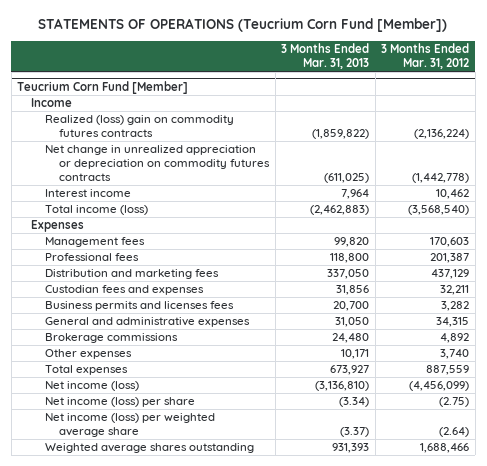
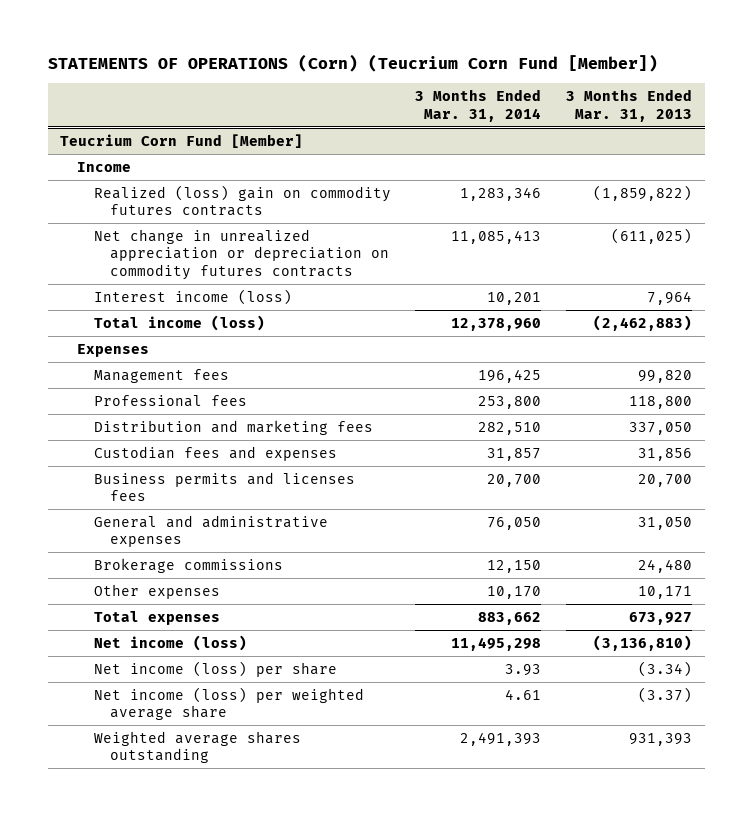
[38,18,448,33] STATEMENTS OF OPERATIONS (Teucrium Corn Fund [Member]) -> [47,54,658,73] STATEMENTS OF OPERATIONS (Corn) (Teucrium Corn Fund [Member])
[381,43,470,70] 3 Months Ended Mar. 31, 2012 -> none
none -> [415,88,542,122] 3 Months Ended Mar. 31, 2014
[45,189,132,198] Interest income -> [93,288,292,305] Interest income (loss)

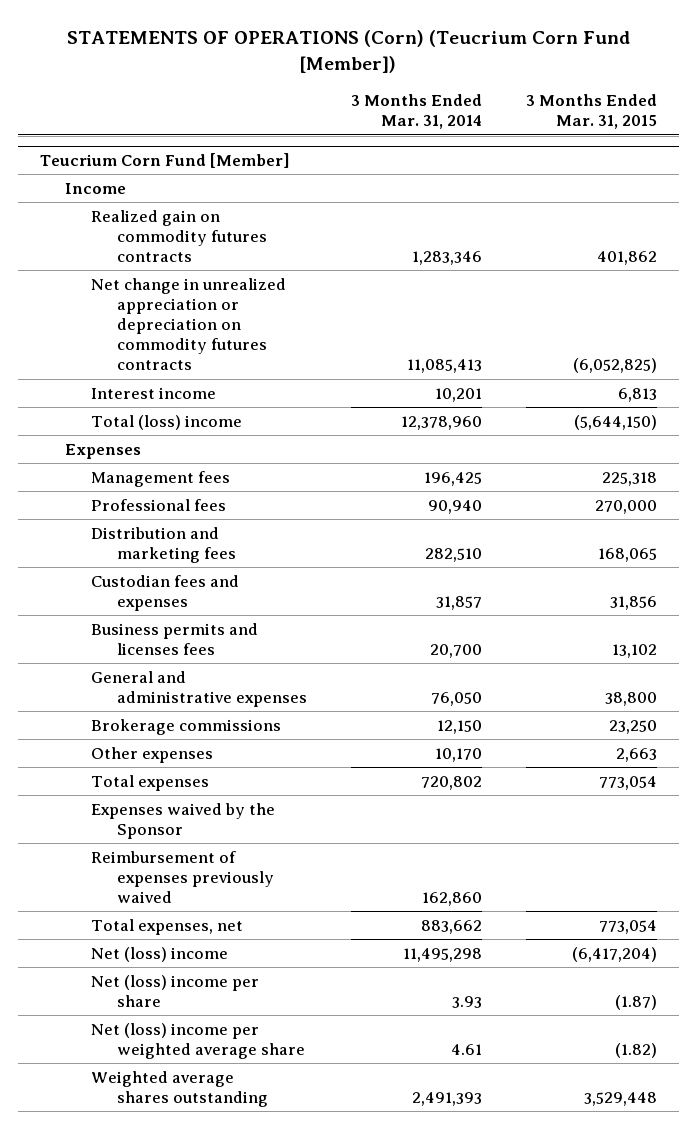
[566,88,693,122] 3 Months Ended Mar. 31, 2013 -> none
none -> [525,94,657,130] 3 Months Ended Mar. 31, 2015
[93,184,391,217] Realized (loss) gain on commodity futures contracts -> [91,209,268,263] Realized gain on commodity futures contracts
[93,288,292,305] Interest income (loss) -> [91,386,217,399] Interest income
[93,314,265,331] Total income (loss) -> [91,414,243,430] Total (loss) income
[478,395,542,409] 253,800 -> [427,499,482,514] 90,940
[478,611,542,625] 883,662 -> [420,775,482,790] 720,802
none -> [91,802,276,840] Expenses waived by the Sponsor
none -> [91,850,275,904] Reimbursement of expenses previously waived
none -> [91,918,244,935] Total expenses, net
[93,634,247,651] Net income (loss) -> [91,946,229,962] Net (loss) income
[93,660,337,677] Net income (loss) per share -> [91,974,260,1008] Net (loss) income per share
[93,686,364,721] Net income (loss) per weighted average share -> [91,1022,306,1060] Net (loss) income per weighted average share

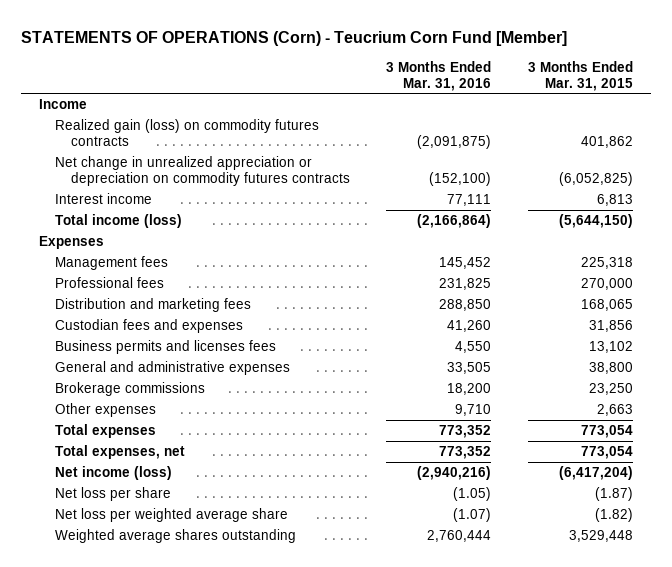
[67,29,631,73] STATEMENTS OF OPERATIONS (Corn) (Teucrium Corn Fund [Member]) -> [21,30,568,46] STATEMENTS OF OPERATIONS (Corn) - Teucrium Corn Fund [Member]
[350,94,482,130] 3 Months Ended Mar. 31, 2014 -> none
none -> [386,60,492,91] 3 Months Ended Mar. 31, 2016
[39,152,290,168] Teucrium Corn Fund [Member] -> none
[91,209,268,263] Realized gain on commodity futures contracts -> [55,119,320,147] Realized gain (loss) on commodity futures contracts
[91,414,243,430] Total (loss) income -> [55,214,183,229] Total income (loss)
[91,802,276,840] Expenses waived by the Sponsor -> none
[91,850,275,904] Reimbursement of expenses previously waived -> none
[91,946,229,962] Net (loss) income -> [55,466,173,481] Net income (loss)
[91,974,260,1008] Net (loss) income per share -> [55,487,172,502] Net loss per share
[91,1022,306,1060] Net (loss) income per weighted average share -> [55,508,289,523] Net loss per weighted average share

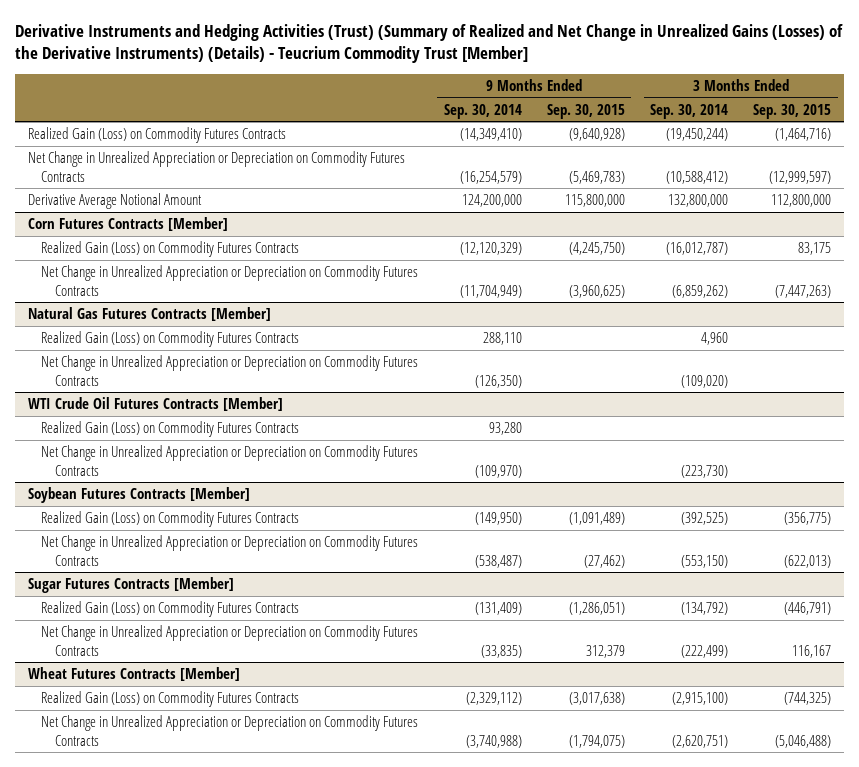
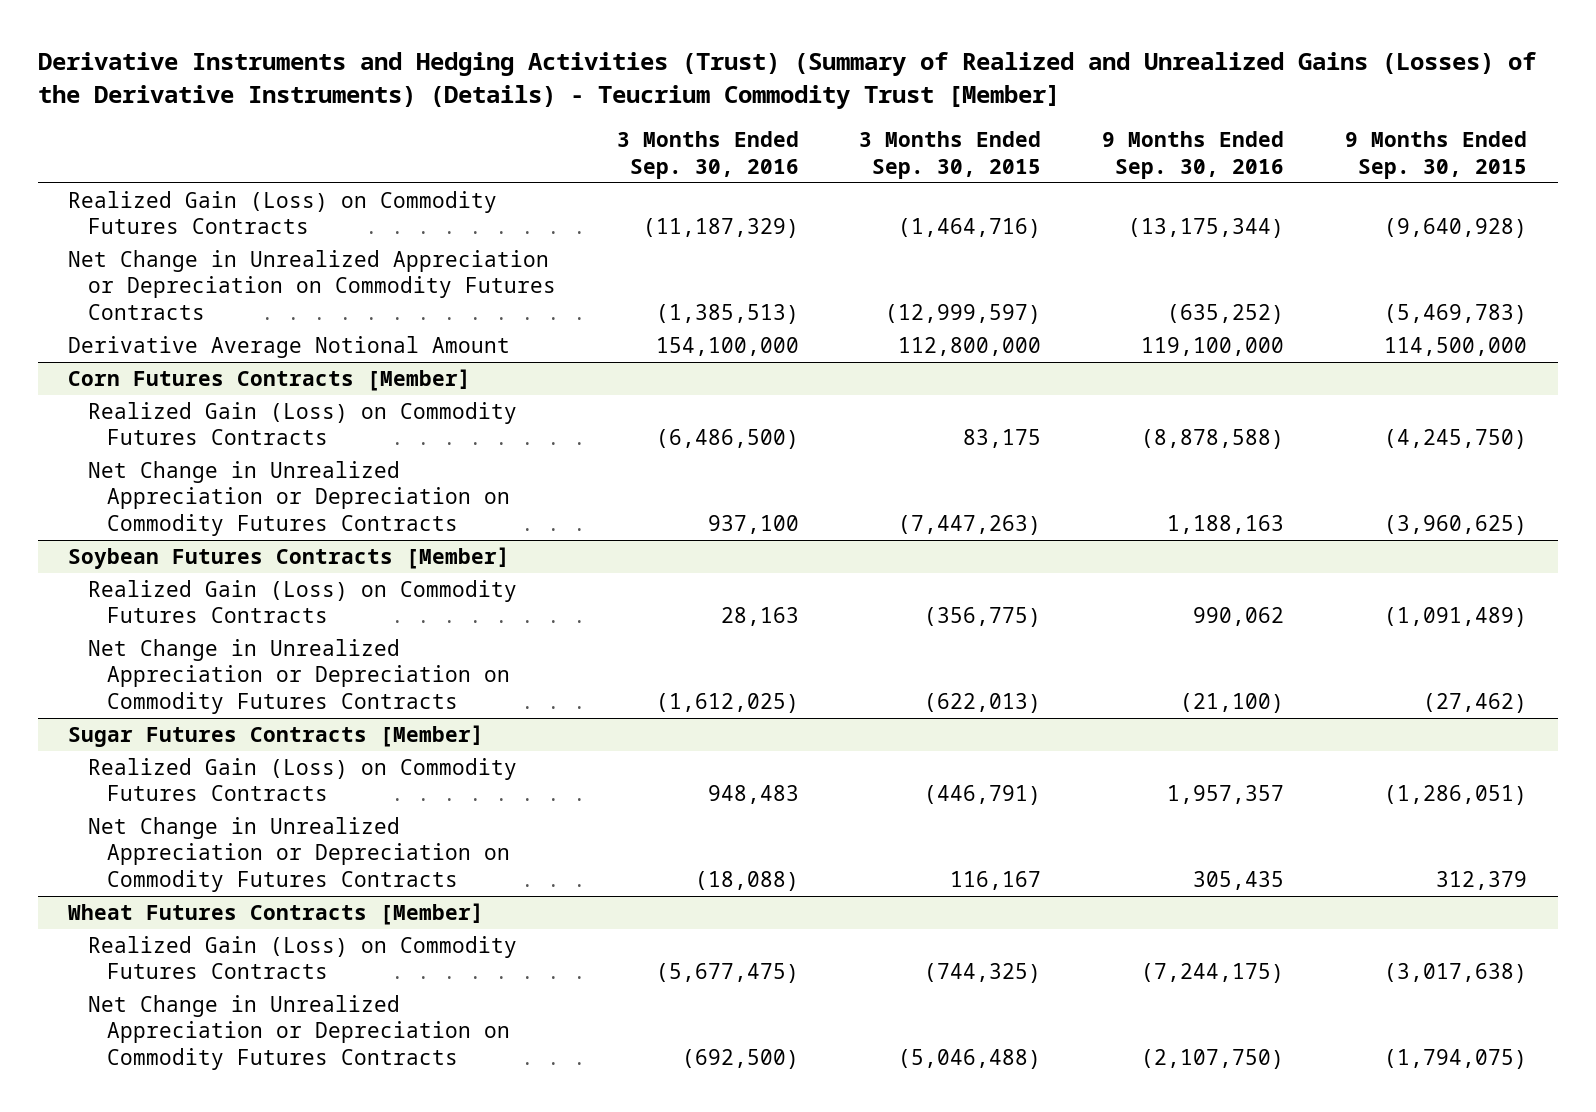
[15,24,844,64] Derivative Instruments and Hedging Activities (Trust) (Summary of Realized and Net Change in Unrealized Gains (Losses) of the Derivative Instruments) (Details) - Teucrium Commodity Trust [Member] -> [38,52,1537,109] Derivative Instruments and Hedging Activities (Trust) (Summary of Realized and Unrealized Gains (Losses) of the Derivative Instruments) (Details) - Teucrium Commodity Trust [Member]
[443,103,522,119] Sep. 30, 2014 -> none
[650,103,729,119] Sep. 30, 2014 -> none
none -> [616,131,799,179] 3 Months Ended Sep. 30, 2016
none -> [1102,131,1285,179] 9 Months Ended Sep. 30, 2016
[564,194,625,208] 115,800,000 -> [1384,336,1528,356] 114,500,000
[27,307,271,322] Natural Gas Futures Contracts [Member] -> none
[41,331,300,348] Realized Gain (Loss) on Commodity Futures Contracts -> none
[41,355,419,386] Net Change in Unrealized Appreciation or Depreciation on Commodity Futures Contracts -> none
[27,397,283,412] WTI Crude Oil Futures Contracts [Member] -> none
[41,421,300,438] Realized Gain (Loss) on Commodity Futures Contracts -> none
[41,445,419,476] Net Change in Unrealized Appreciation or Depreciation on Commodity Futures Contracts -> none

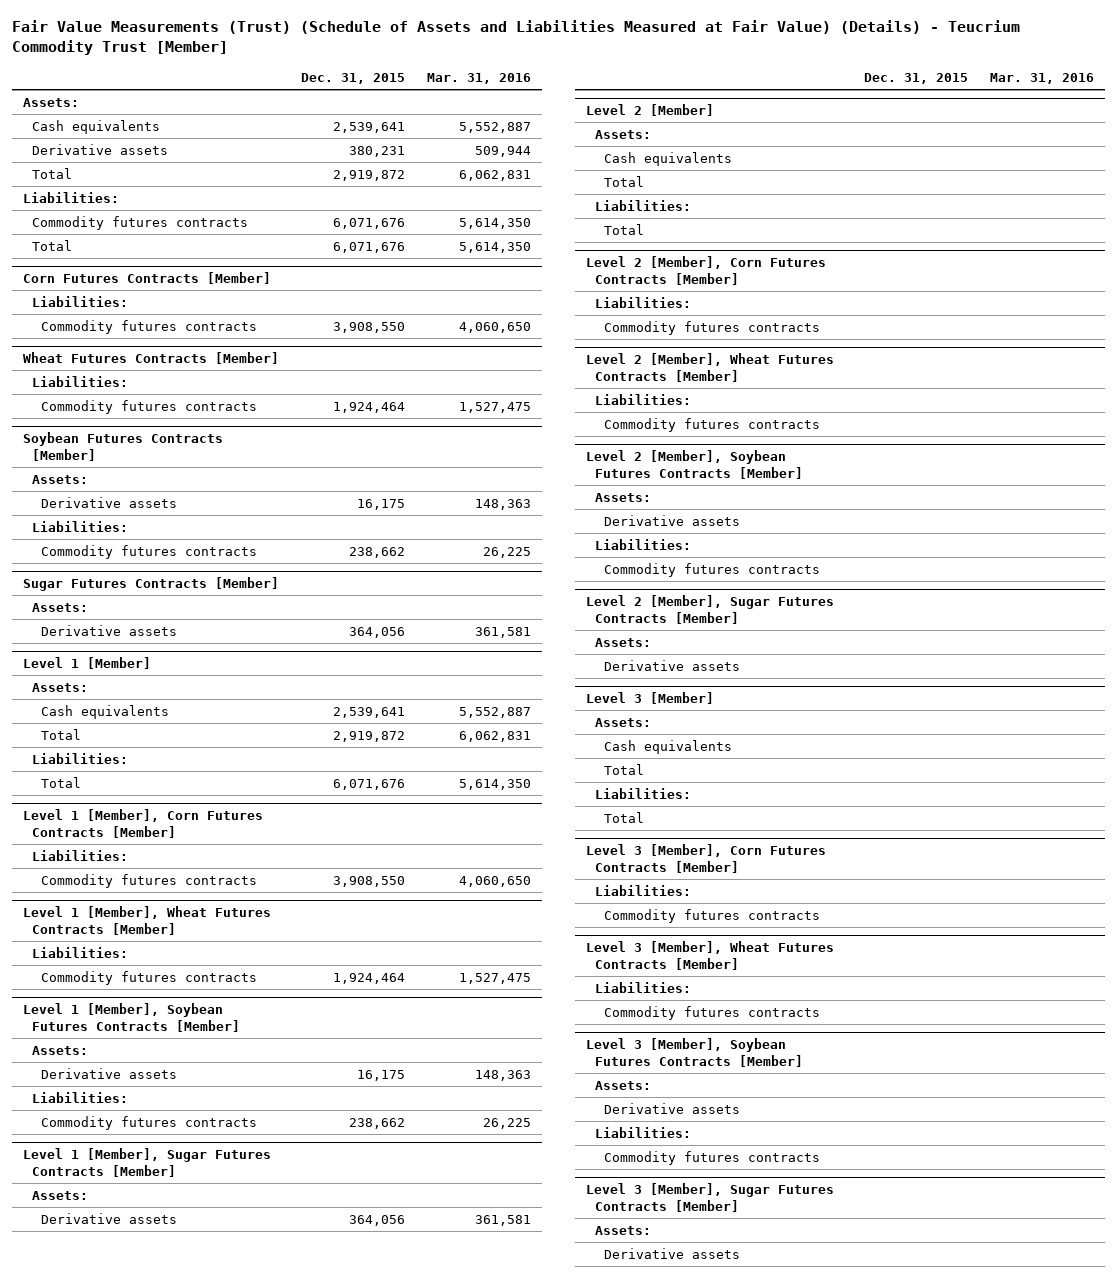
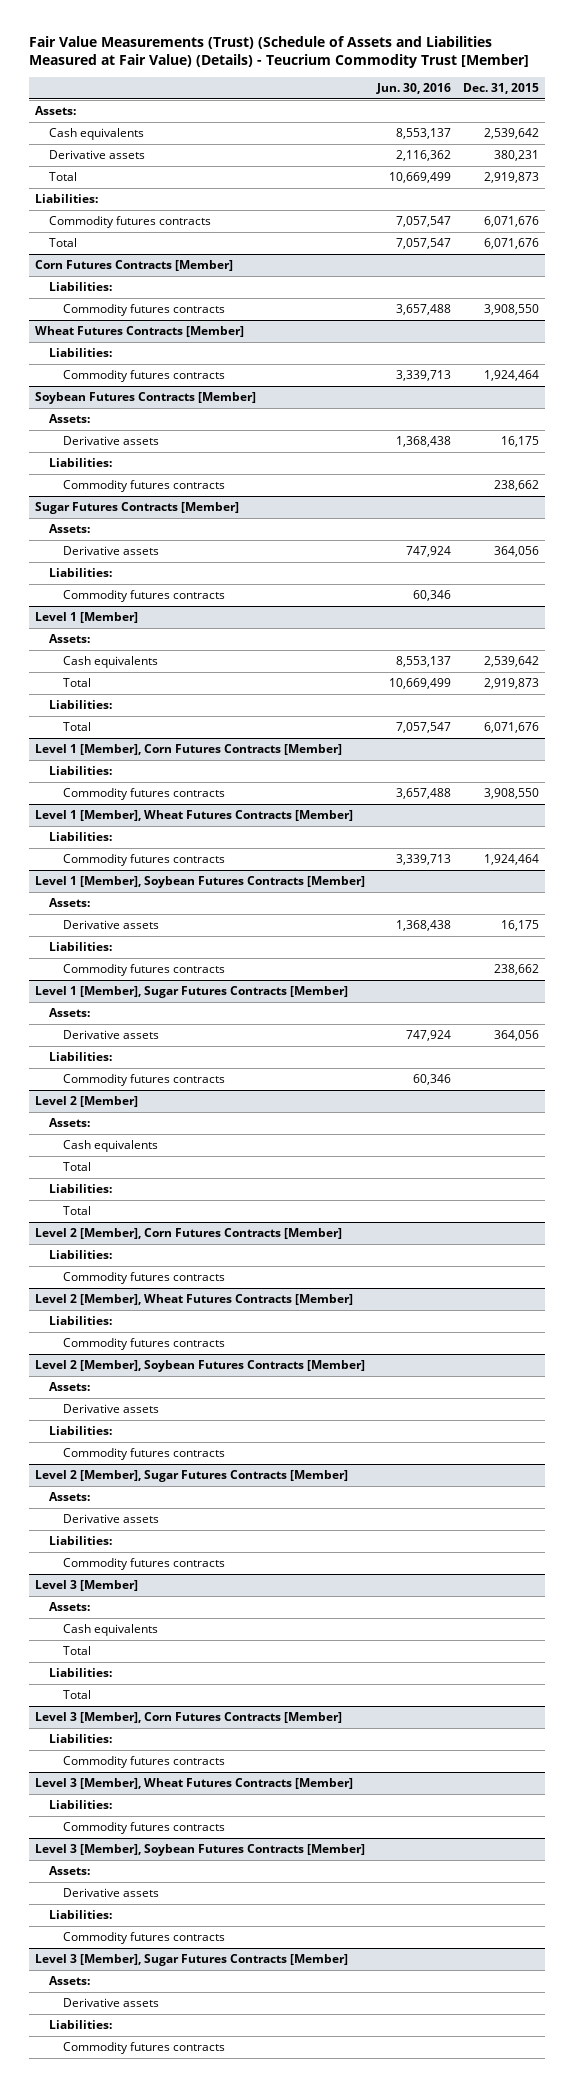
[427,73,532,85] Mar. 31, 2016 -> none
none -> [375,83,451,95] Jun. 30, 2016
[333,121,406,133] 2,539,641 -> [483,128,539,140] 2,539,642
[333,169,406,181] 2,919,872 -> [483,172,539,184] 2,919,873
none -> [48,568,112,578] Liabilities:
none -> [62,590,225,603] Commodity futures contracts
[333,706,406,718] 2,539,641 -> [483,656,539,668] 2,539,642
[333,730,406,742] 2,919,872 -> [483,678,539,690] 2,919,873
none -> [48,1052,112,1062] Liabilities:
none -> [62,1074,225,1087] Commodity futures contracts
none -> [48,1536,112,1546] Liabilities:
none -> [62,1558,225,1571] Commodity futures contracts
none -> [48,2020,112,2030] Liabilities:
none -> [62,2042,225,2055] Commodity futures contracts

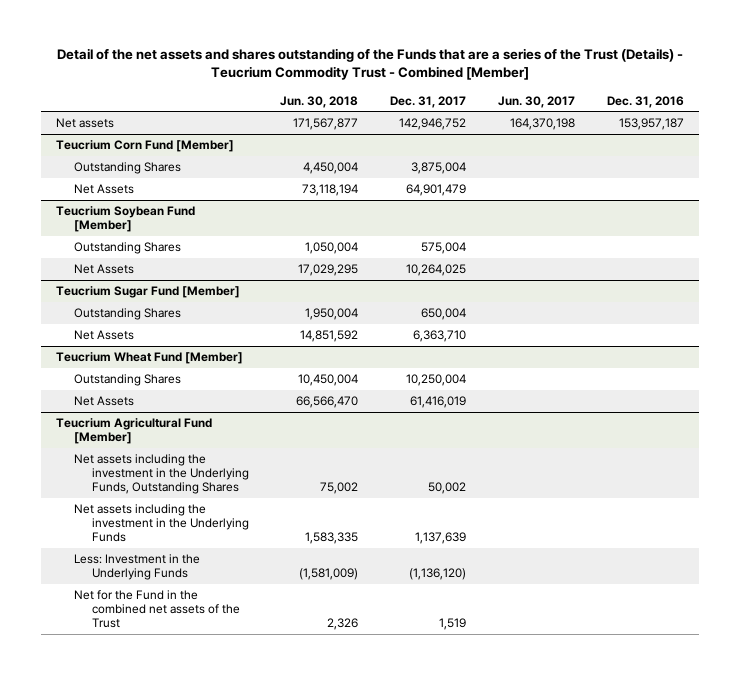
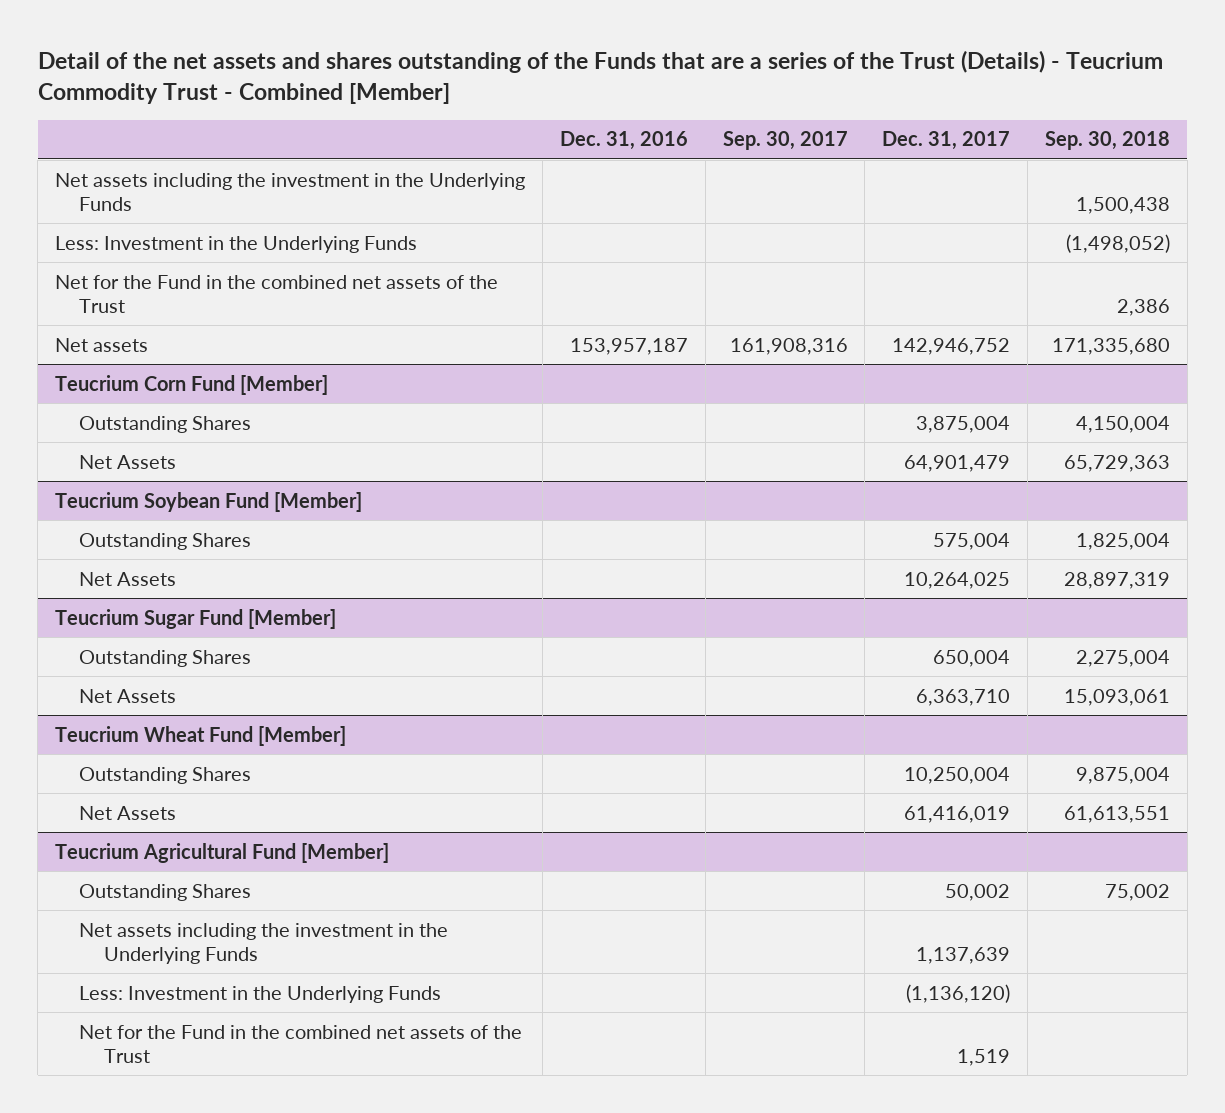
[280,95,359,108] Jun. 30, 2018 -> none
[497,95,575,108] Jun. 30, 2017 -> none
none -> [722,131,848,151] Sep. 30, 2017
none -> [1045,131,1171,151] Sep. 30, 2018
none -> [55,172,526,211] Net assets including the investment in the Underlying Funds
none -> [55,235,418,253] Less: Investment in the Underlying Funds
none -> [55,274,499,313] Net for the Fund in the combined net assets of the Trust
[74,454,249,494] Net assets including the investment in the Underlying Funds, Outstanding Shares -> none
none -> [79,883,252,901] Outstanding Shares

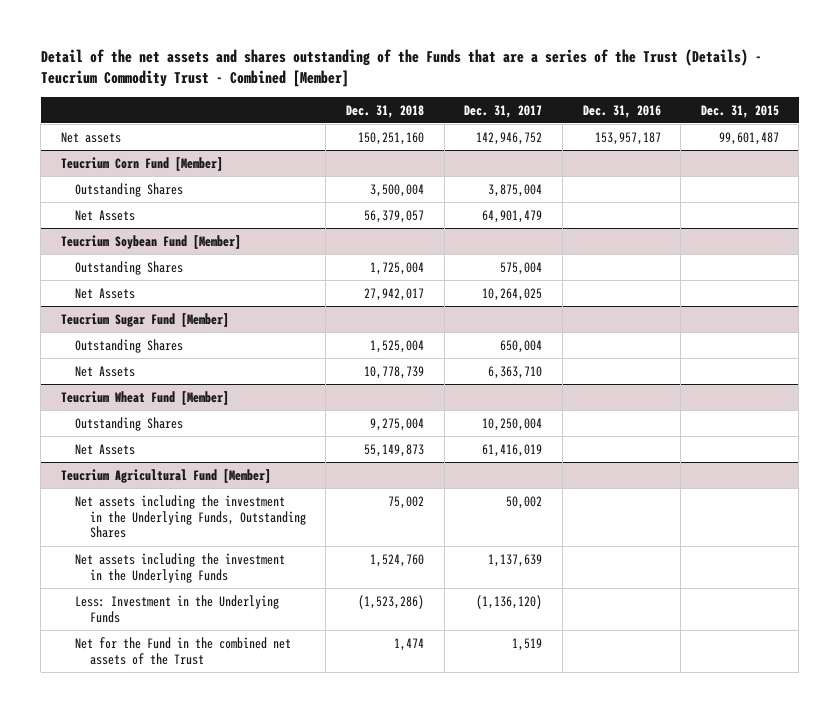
[722,131,848,151] Sep. 30, 2017 -> none
[1045,131,1171,151] Sep. 30, 2018 -> none
none -> [346,104,425,118] Dec. 31, 2018
none -> [700,104,779,118] Dec. 31, 2015
[55,172,526,211] Net assets including the investment in the Underlying Funds -> none
[55,235,418,253] Less: Investment in the Underlying Funds -> none
[55,274,499,313] Net for the Fund in the combined net assets of the Trust -> none
[79,883,252,901] Outstanding Shares -> none
none -> [75,494,306,539] Net assets including the investment in the Underlying Funds, Outstanding Shares

